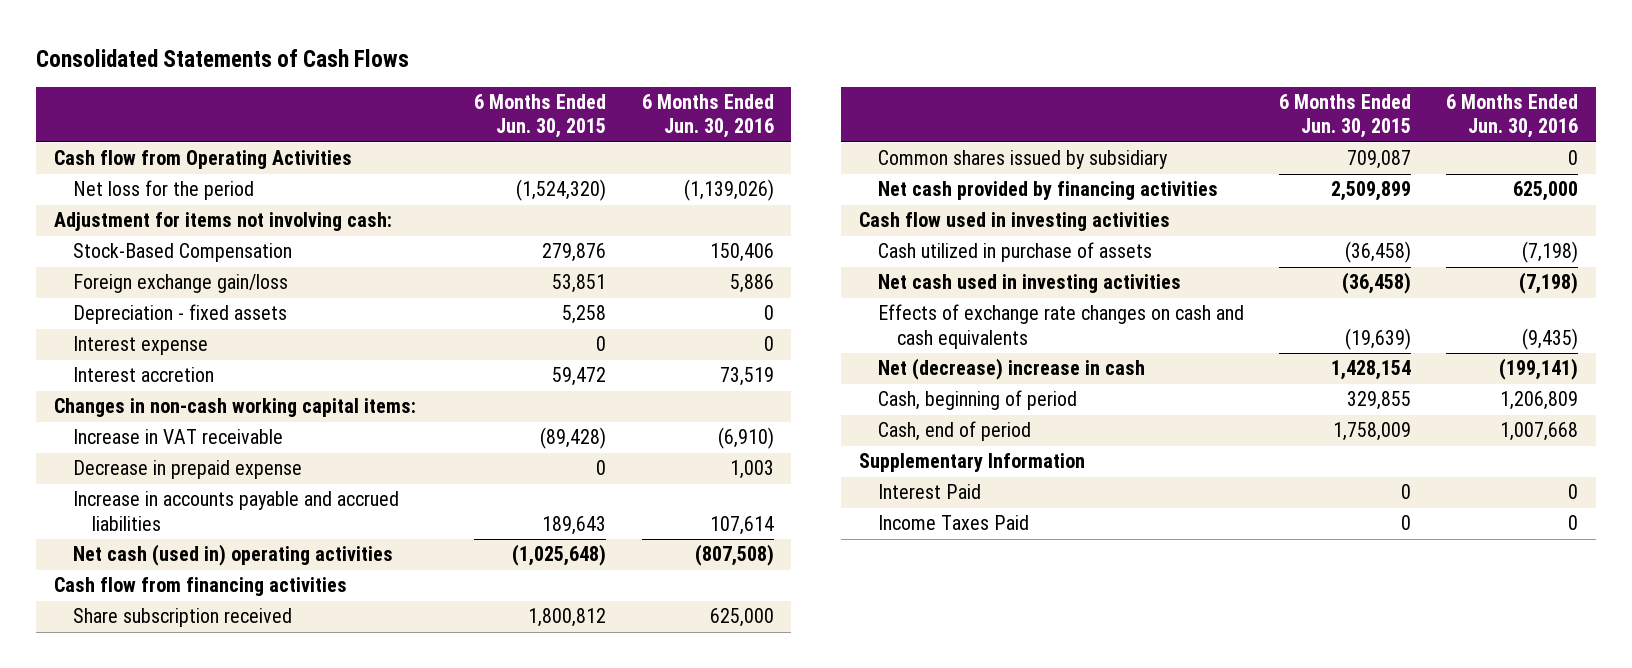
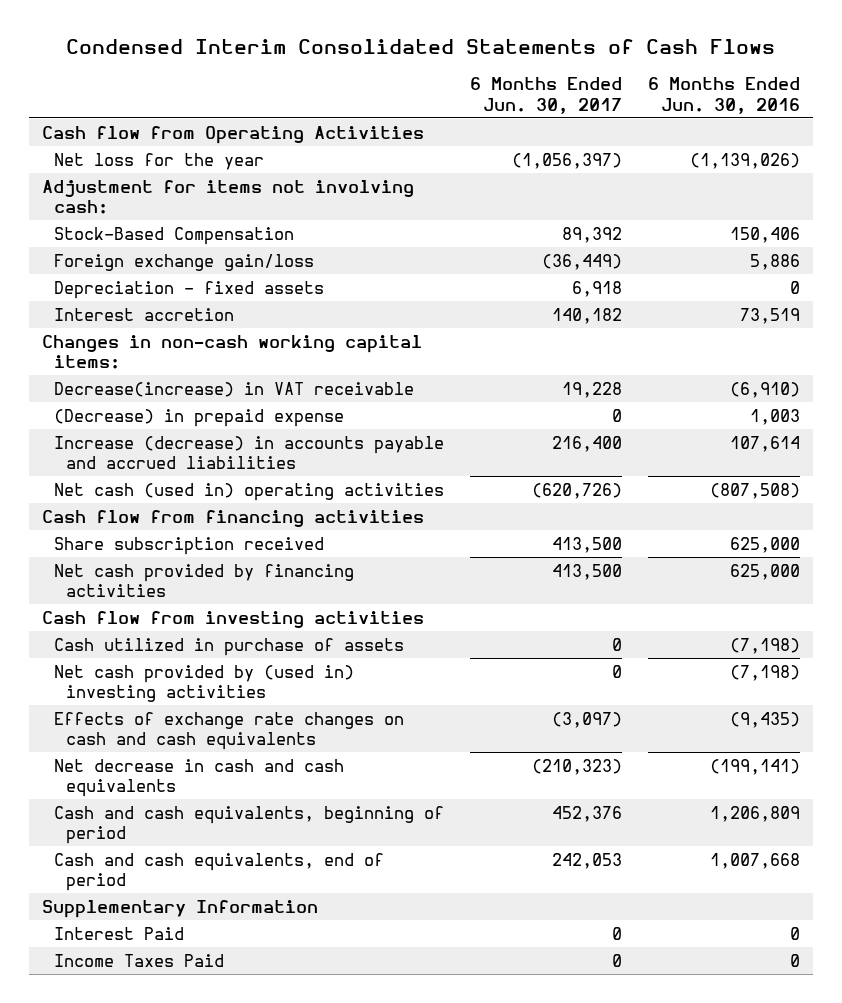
[36,49,410,68] Consolidated Statements of Cash Flows -> [65,38,775,54] Condensed Interim Consolidated Statements of Cash Flows
[474,94,607,139] 6 Months Ended Jun. 30, 2015 -> none
none -> [469,77,622,114] 6 Months Ended Jun. 30, 2017
[72,180,254,201] Net loss for the period -> [53,152,264,170] Net loss for the year
[72,336,208,356] Interest expense -> none
[72,429,283,445] Increase in VAT receivable -> [53,381,414,397] Decrease(increase) in VAT receivable
[72,460,302,480] Decrease in prepaid expense -> [53,408,344,427] (Decrease) in prepaid expense
[72,491,399,531] Increase in accounts payable and accrued liabilities -> [53,435,444,470] Increase (decrease) in accounts payable and accrued liabilities
[877,150,1168,170] Common shares issued by subsidiary -> none
[858,212,1170,232] Cash flow used in investing activities -> [41,610,424,628] Cash flow from investing activities
[877,274,1181,294] Net cash used in investing activities -> [53,664,354,703] Net cash provided by (used in) investing activities
[877,358,1145,381] Net (decrease) increase in cash -> [53,758,344,798] Net decrease in cash and cash equivalents
[877,390,1077,411] Cash, beginning of period -> [53,805,444,845] Cash and cash equivalents, beginning of period
[877,421,1031,442] Cash, end of period -> [53,852,384,892] Cash and cash equivalents, end of period

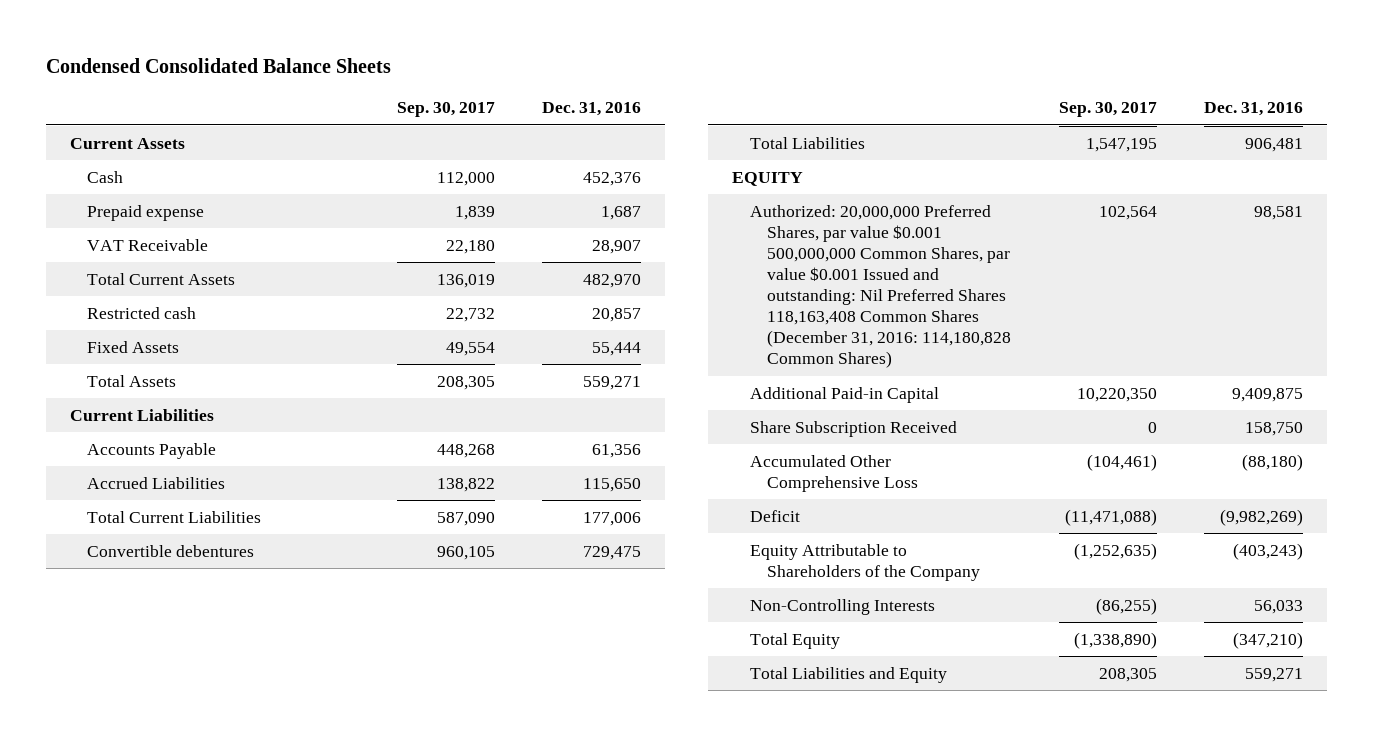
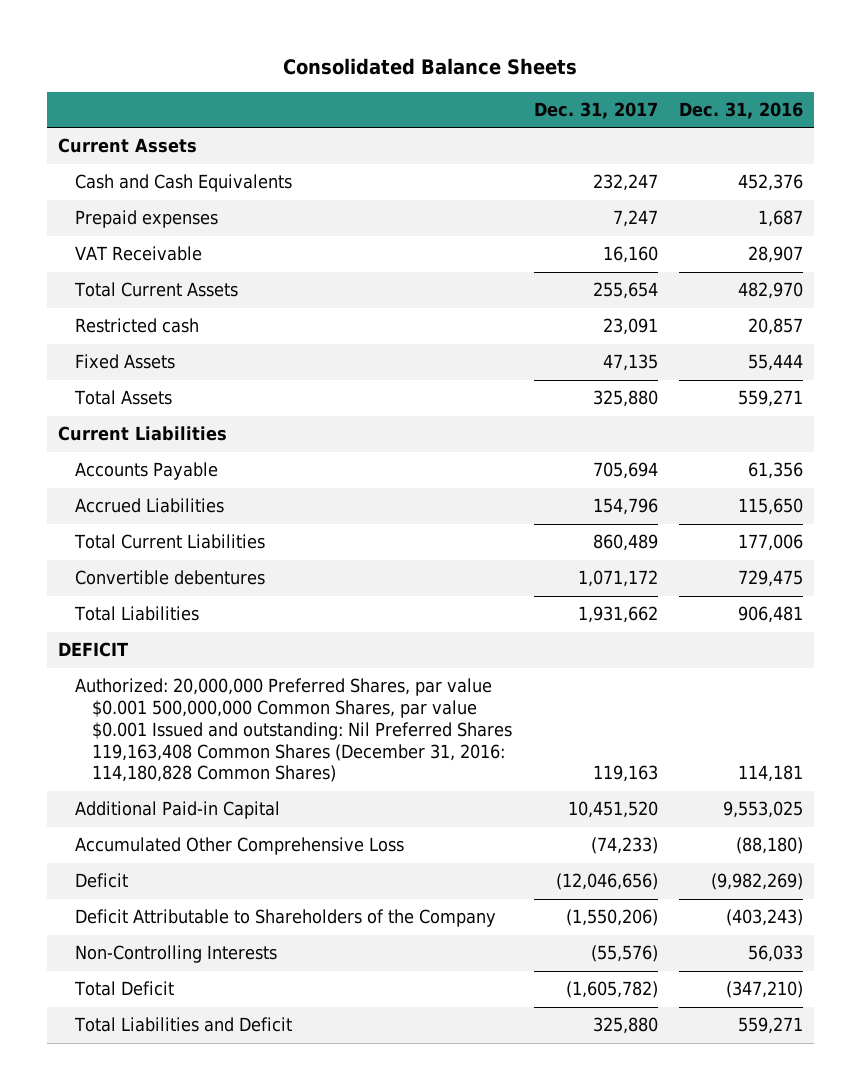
[46,58,392,74] Condensed Consolidated Balance Sheets -> [283,58,578,76] Consolidated Balance Sheets
[396,102,495,118] Sep. 30, 2017 -> none
none -> [533,101,658,119] Dec. 31, 2017
[87,170,124,183] Cash -> [74,174,292,193] Cash and Cash Equivalents
[87,204,205,221] Prepaid expense -> [74,210,218,229] Prepaid expenses
[749,420,957,437] Share Subscription Received -> none
[732,171,804,186] EQUITY -> [57,642,128,658] DEFICIT
[749,204,1012,369] Authorized: 20,000,000 Preferred Shares, par value $0.001 500,000,000 Common Shares, par value $0.001 Issued and outstanding: Nil Preferred Shares 118,163,408 Common Shares (December 31, 2016: 114,180,828 Common Shares) -> [74,678,513,783] Authorized: 20,000,000 Preferred Shares, par value $0.001 500,000,000 Common Shares, par value $0.001 Issued and outstanding: Nil Preferred Shares 119,163,408 Common Shares (December 31, 2016: 114,180,828 Common Shares)
[1254,205,1304,220] 98,581 -> [737,765,803,783] 114,181
[1232,387,1304,402] 9,409,875 -> [722,801,803,819] 9,553,025
[749,543,981,581] Equity Attributable to Shareholders of the Company -> [74,909,496,928] Deficit Attributable to Shareholders of the Company
[749,632,840,649] Total Equity -> [73,981,174,997] Total Deficit
[749,666,947,683] Total Liabilities and Equity -> [73,1017,292,1033] Total Liabilities and Deficit

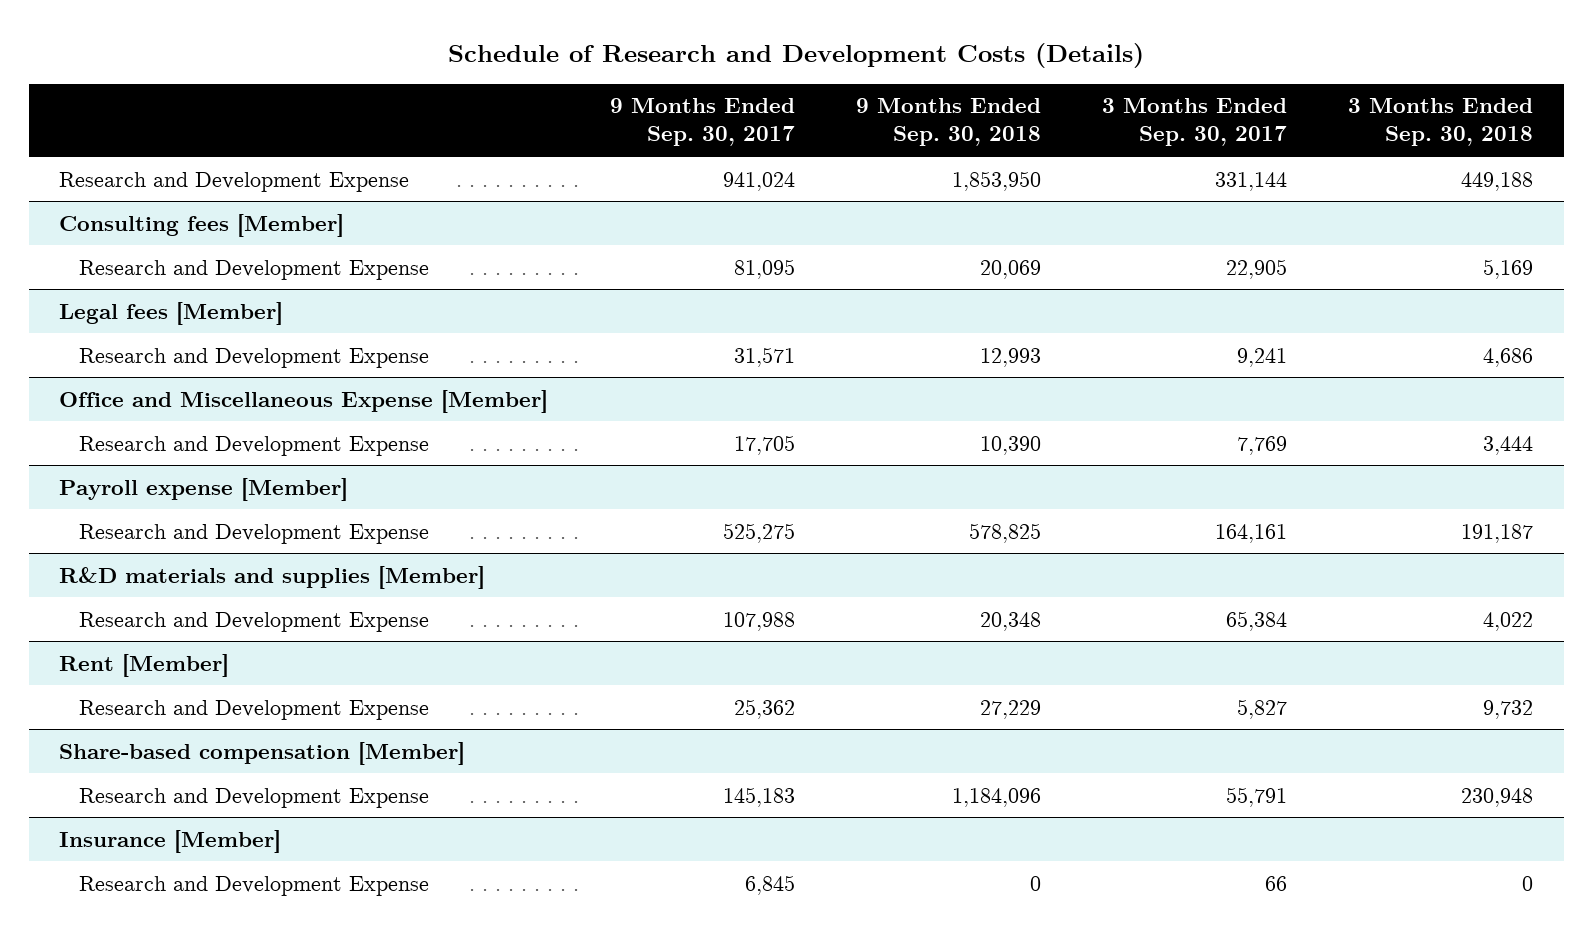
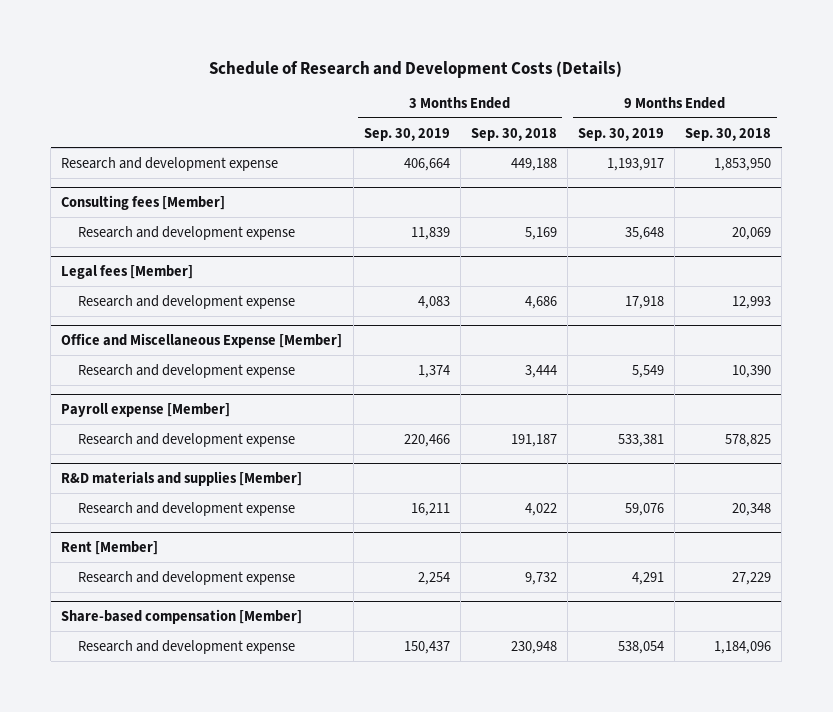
[609,98,795,147] 9 Months Ended Sep. 30, 2017 -> none
[1101,98,1287,147] 3 Months Ended Sep. 30, 2017 -> none
none -> [363,127,450,141] Sep. 30, 2019
none -> [578,127,665,141] Sep. 30, 2019
[59,171,410,192] Research and Development Expense -> [61,156,279,171] Research and development expense
[78,259,429,280] Research and Development Expense -> [77,225,295,240] Research and development expense
[78,347,429,368] Research and Development Expense -> [77,294,295,309] Research and development expense
[78,435,429,456] Research and Development Expense -> [77,363,295,378] Research and development expense
[78,523,429,544] Research and Development Expense -> [77,432,295,447] Research and development expense
[78,611,429,632] Research and Development Expense -> [77,501,295,516] Research and development expense
[78,699,429,720] Research and Development Expense -> [77,570,295,585] Research and development expense
[59,829,282,853] Insurance [Member] -> none
[78,875,429,896] Research and Development Expense -> none
[78,787,429,808] Research and Development Expense -> [77,639,295,654] Research and development expense

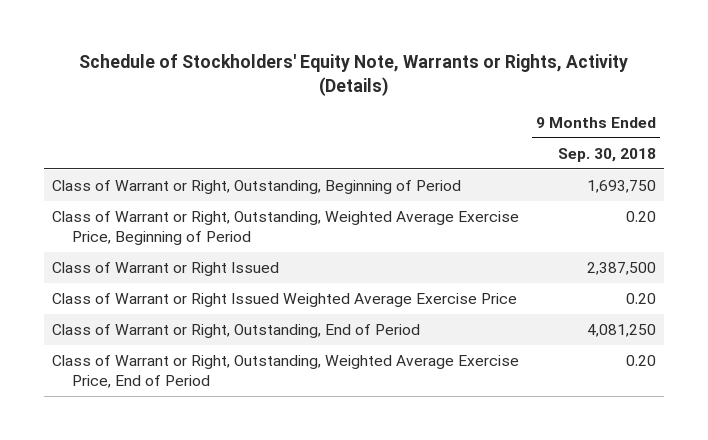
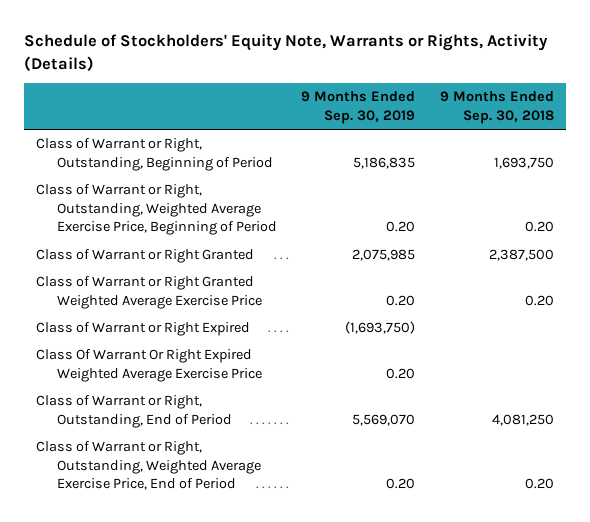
none -> [301,91,416,124] 9 Months Ended Sep. 30, 2019
[52,261,280,276] Class of Warrant or Right Issued -> [35,249,254,264] Class of Warrant or Right Granted
[52,292,518,307] Class of Warrant or Right Issued Weighted Average Exercise Price -> [35,276,262,309] Class of Warrant or Right Granted Weighted Average Exercise Price
none -> [35,322,250,337] Class of Warrant or Right Expired
none -> [35,349,262,382] Class Of Warrant Or Right Expired Weighted Average Exercise Price

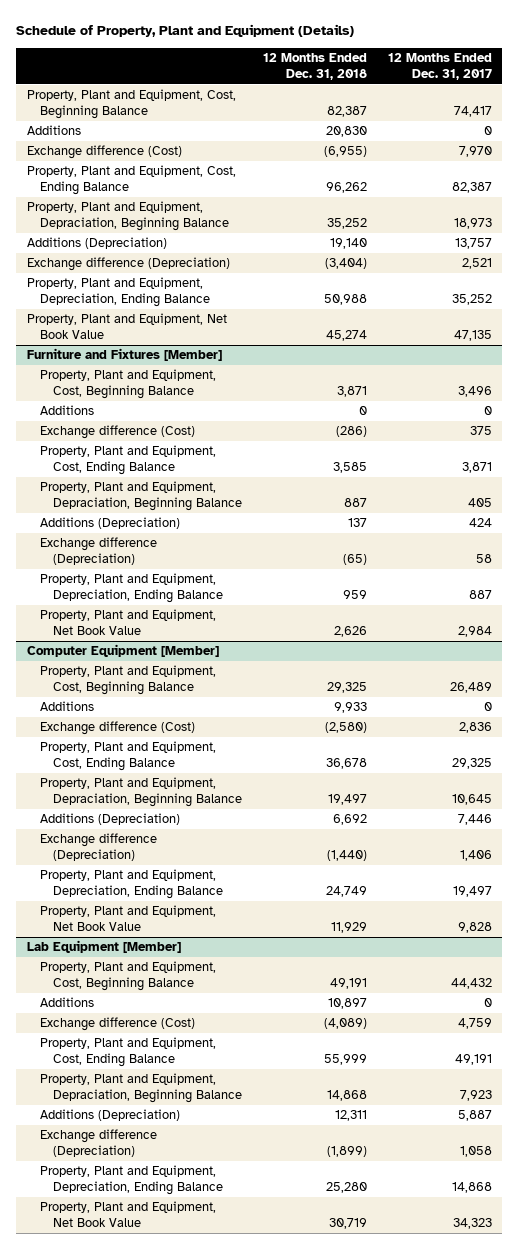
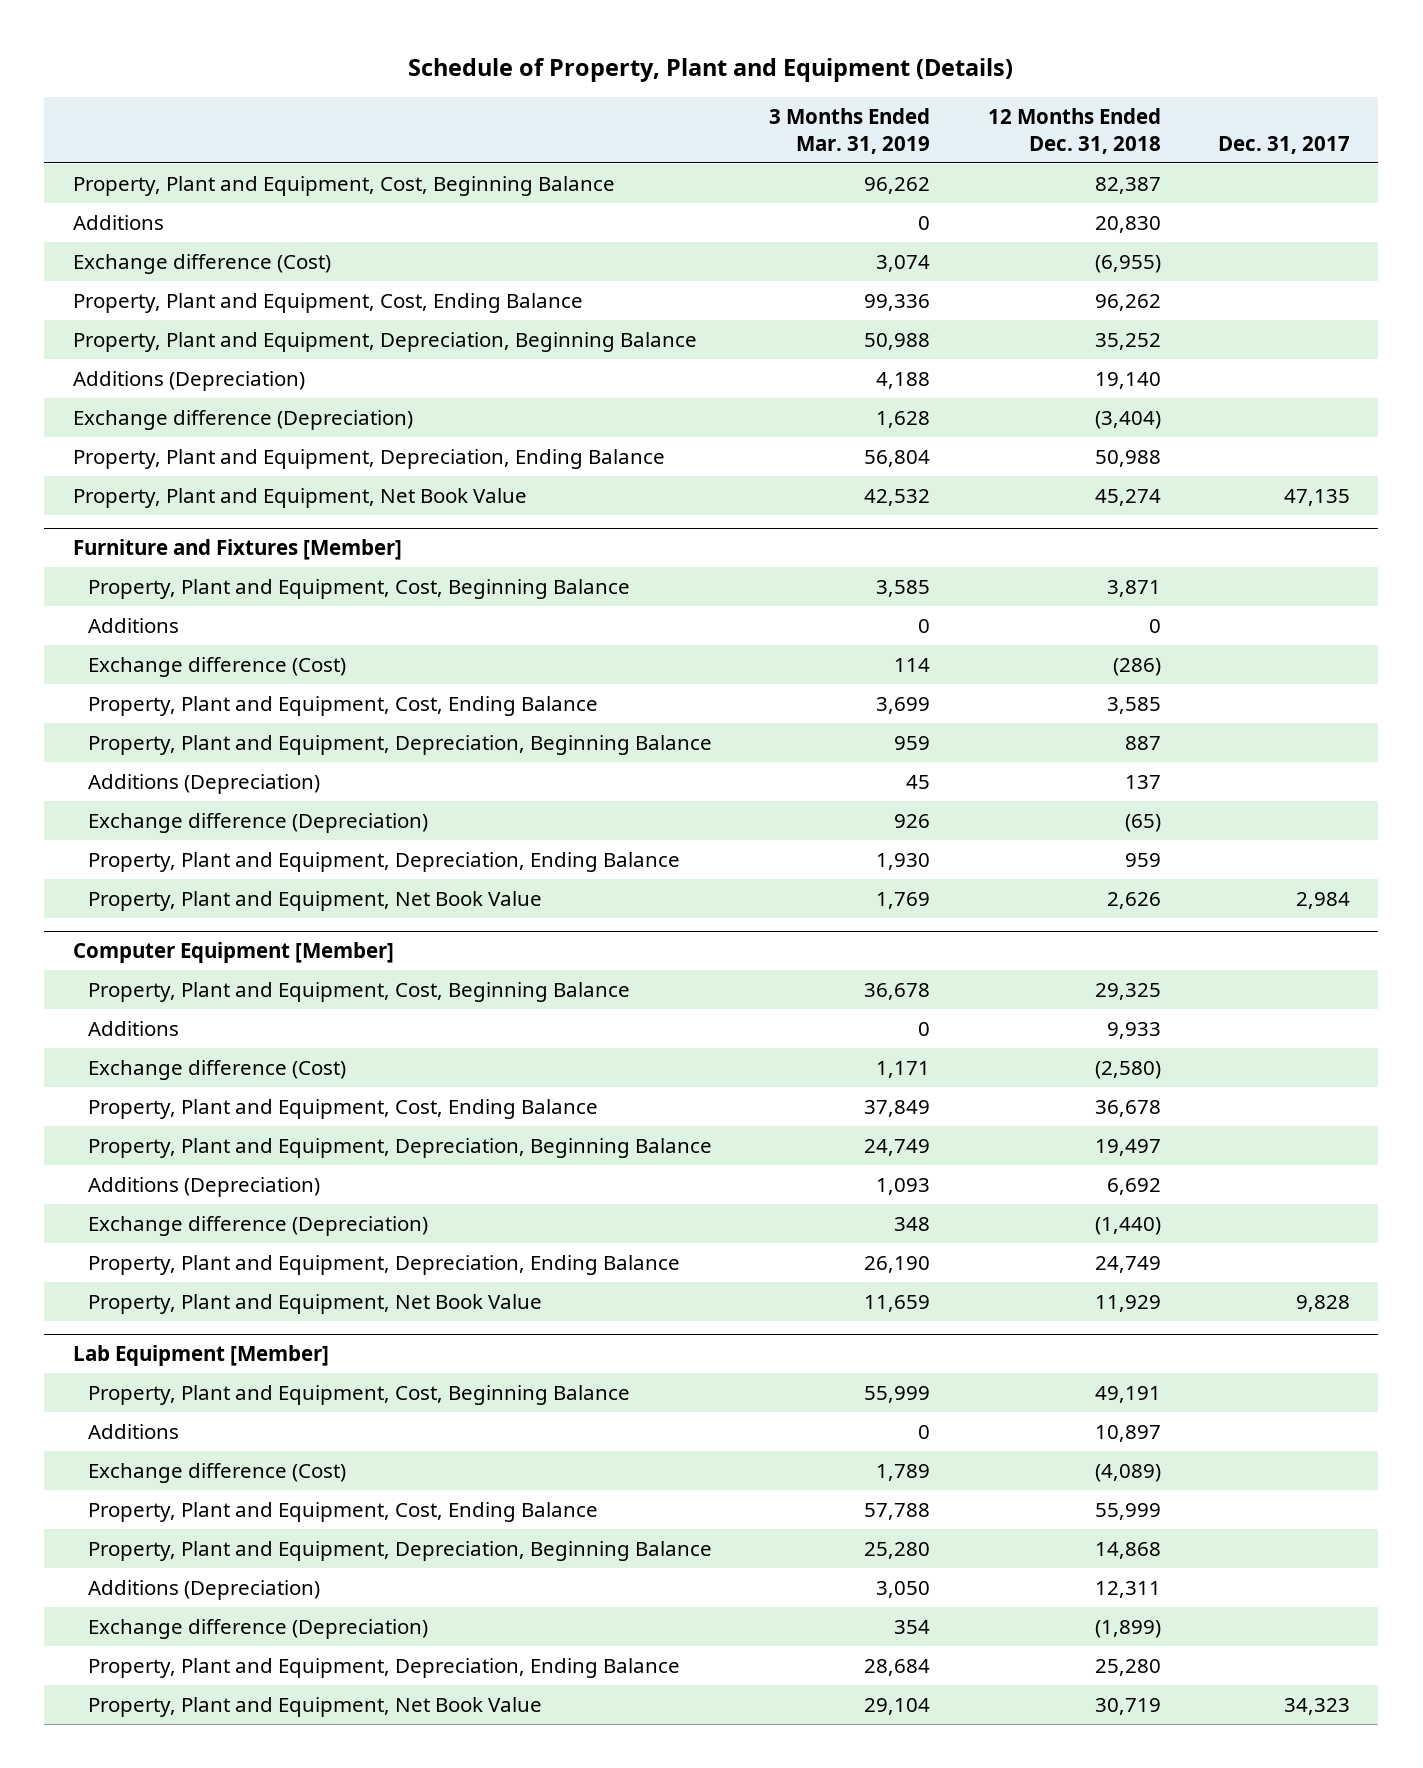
[387,53,492,80] 12 Months Ended Dec. 31, 2017 -> none
none -> [769,107,931,154] 3 Months Ended Mar. 31, 2019
none -> [1217,135,1350,154] Dec. 31, 2017
[26,201,229,231] Property, Plant and Equipment, Depraciation, Beginning Balance -> [72,332,697,353] Property, Plant and Equipment, Depreciation, Beginning Balance
[39,481,242,511] Property, Plant and Equipment, Depraciation, Beginning Balance -> [88,735,713,756] Property, Plant and Equipment, Depreciation, Beginning Balance
[39,777,242,807] Property, Plant and Equipment, Depraciation, Beginning Balance -> [88,1138,713,1159] Property, Plant and Equipment, Depreciation, Beginning Balance
[39,1073,242,1103] Property, Plant and Equipment, Depraciation, Beginning Balance -> [88,1541,713,1562] Property, Plant and Equipment, Depreciation, Beginning Balance

